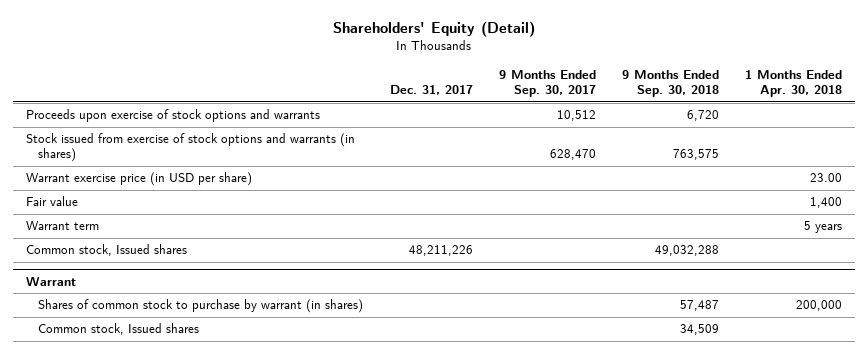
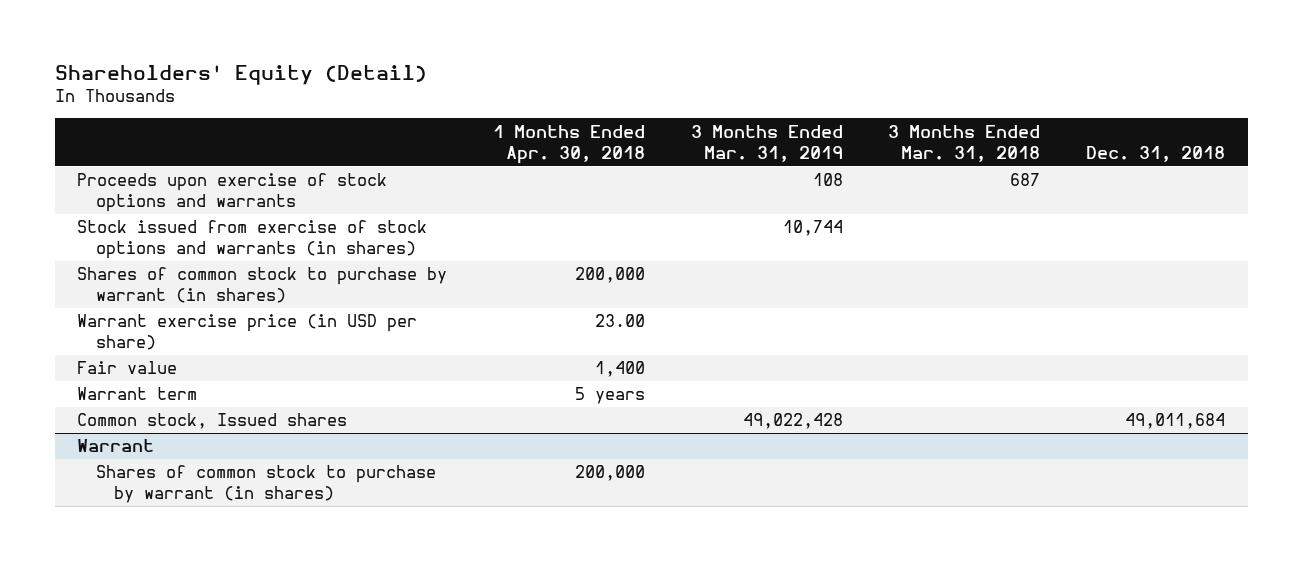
[389,85,473,96] Dec. 31, 2017 -> none
[498,69,596,98] 9 Months Ended Sep. 30, 2017 -> none
[621,69,719,98] 9 Months Ended Sep. 30, 2018 -> none
none -> [690,124,843,162] 3 Months Ended Mar. 31, 2019
none -> [888,124,1041,162] 3 Months Ended Mar. 31, 2018
none -> [1086,145,1226,162] Dec. 31, 2018
none -> [77,267,448,304] Shares of common stock to purchase by warrant (in shares)
[38,323,200,336] Common stock, Issued shares -> none

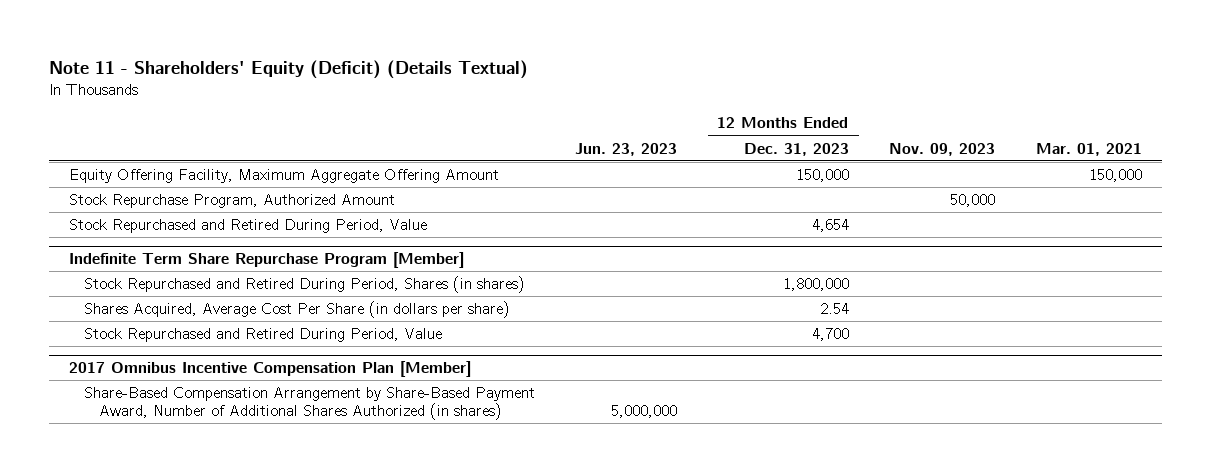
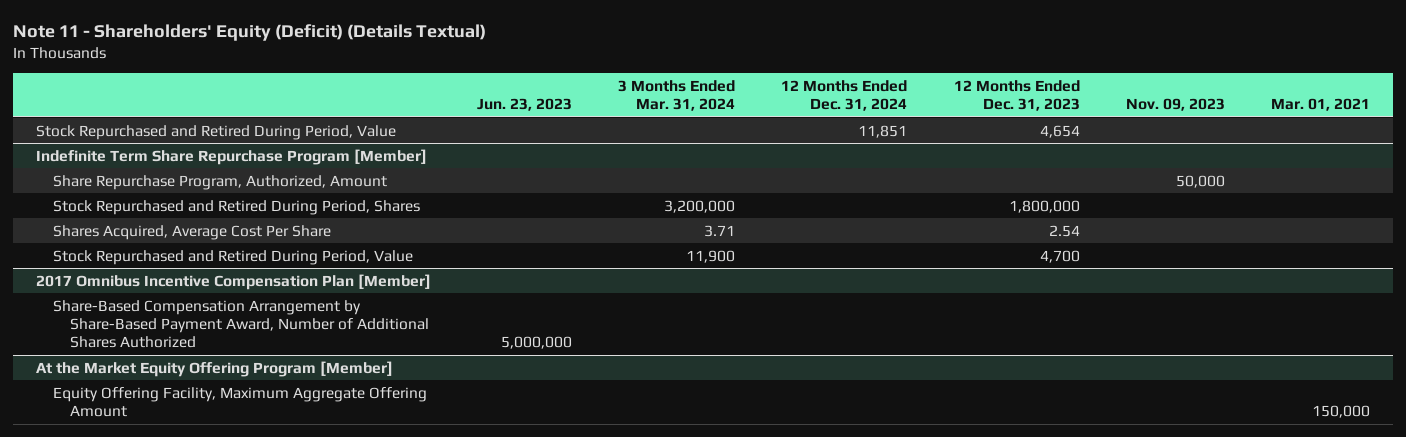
none -> [618,79,736,112] 3 Months Ended Mar. 31, 2024
none -> [781,79,908,112] 12 Months Ended Dec. 31, 2024
[69,169,500,184] Equity Offering Facility, Maximum Aggregate Offering Amount -> none
[69,194,396,209] Stock Repurchase Program, Authorized Amount -> none
none -> [52,174,387,190] Share Repurchase Program, Authorized, Amount
[83,276,525,294] Stock Repurchased and Retired During Period, Shares (in shares) -> [52,199,420,215] Stock Repurchased and Retired During Period, Shares
[83,301,510,319] Shares Acquired, Average Cost Per Share (in dollars per share) -> [52,224,331,240] Shares Acquired, Average Cost Per Share
[83,387,535,421] Share-Based Compensation Arrangement by Share-Based Payment Award, Number of Additional Shares Authorized (in shares) -> [52,299,429,349] Share-Based Compensation Arrangement by Share-Based Payment Award, Number of Additional Shares Authorized
none -> [35,360,393,377] At the Market Equity Offering Program [Member]
none -> [52,386,427,417] Equity Offering Facility, Maximum Aggregate Offering Amount

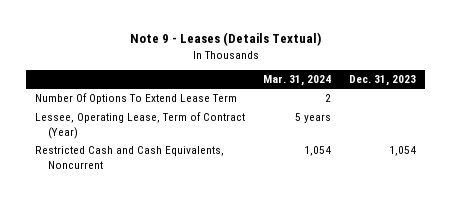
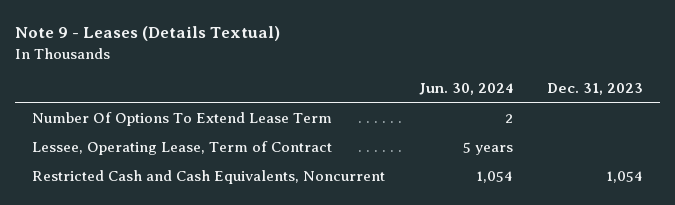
[263,75,332,87] Mar. 31, 2024 -> none
none -> [419,83,514,96] Jun. 30, 2024
[34,112,245,140] Lessee, Operating Lease, Term of Contract (Year) -> [32,140,333,155] Lessee, Operating Lease, Term of Contract

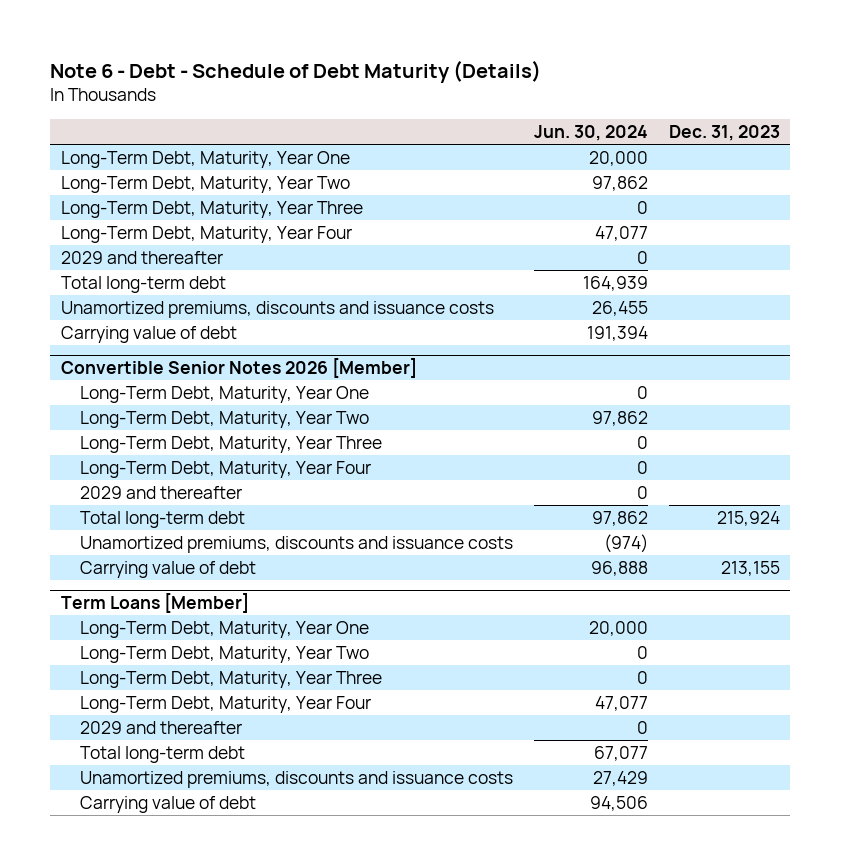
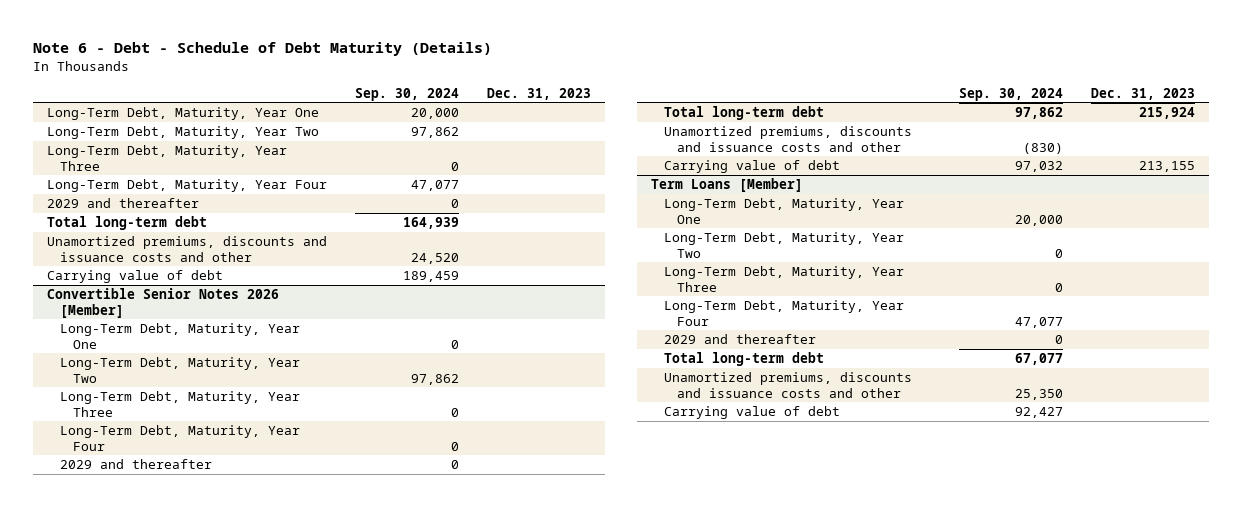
[533,124,648,141] Jun. 30, 2024 -> none
none -> [355,87,460,101] Sep. 30, 2024
[60,301,494,319] Unamortized premiums, discounts and issuance costs -> [47,236,328,262] Unamortized premiums, discounts and issuance costs and other
[79,536,513,554] Unamortized premiums, discounts and issuance costs -> [664,126,913,152] Unamortized premiums, discounts and issuance costs and other
[79,771,513,789] Unamortized premiums, discounts and issuance costs -> [664,372,913,398] Unamortized premiums, discounts and issuance costs and other

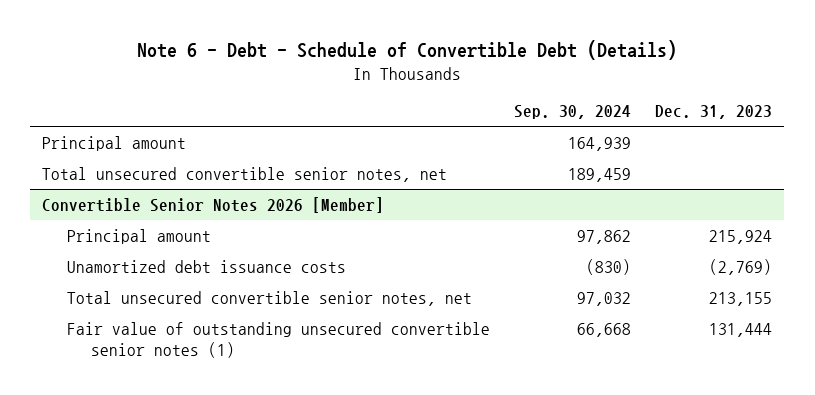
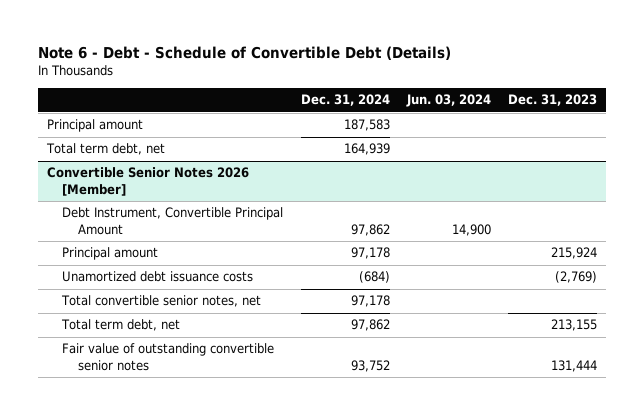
[513,105,631,120] Sep. 30, 2024 -> none
none -> [300,94,390,107] Dec. 31, 2024
none -> [405,94,491,108] Jun. 03, 2024
[42,166,448,182] Total unsecured convertible senior notes, net -> none
none -> [45,143,165,156] Total term debt, net
none -> [62,207,284,235] Debt Instrument, Convertible Principal Amount
none -> [61,295,262,308] Total convertible senior notes, net
[66,290,472,306] Total unsecured convertible senior notes, net -> [61,319,181,332] Total term debt, net
[66,321,490,359] Fair value of outstanding unsecured convertible senior notes (1) -> [62,343,275,371] Fair value of outstanding convertible senior notes

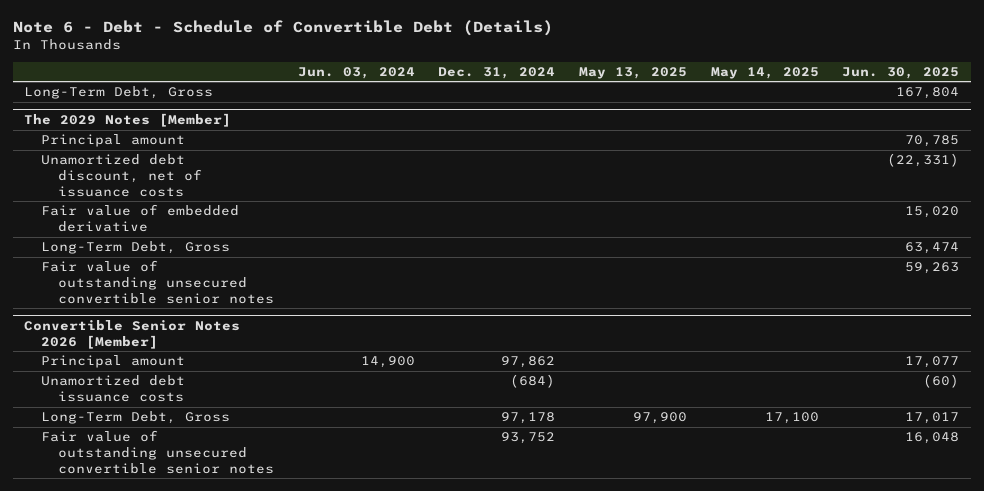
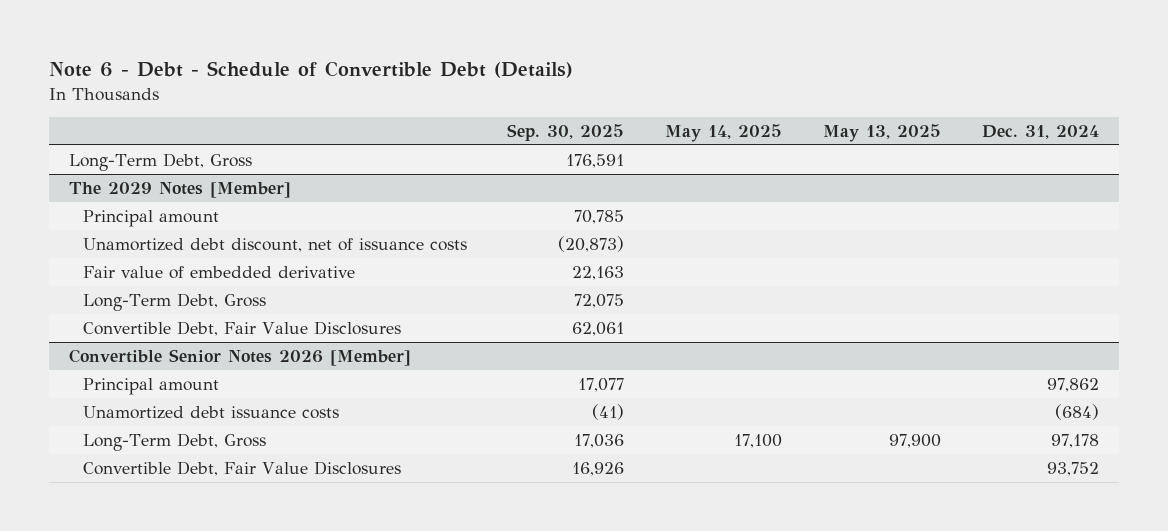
[297,66,415,79] Jun. 03, 2024 -> none
[842,66,960,79] Jun. 30, 2025 -> none
none -> [507,124,625,142] Sep. 30, 2025
[41,260,275,304] Fair value of outstanding unsecured convertible senior notes -> [82,320,401,336] Convertible Debt, Fair Value Disclosures
[41,430,275,474] Fair value of outstanding unsecured convertible senior notes -> [82,460,401,476] Convertible Debt, Fair Value Disclosures

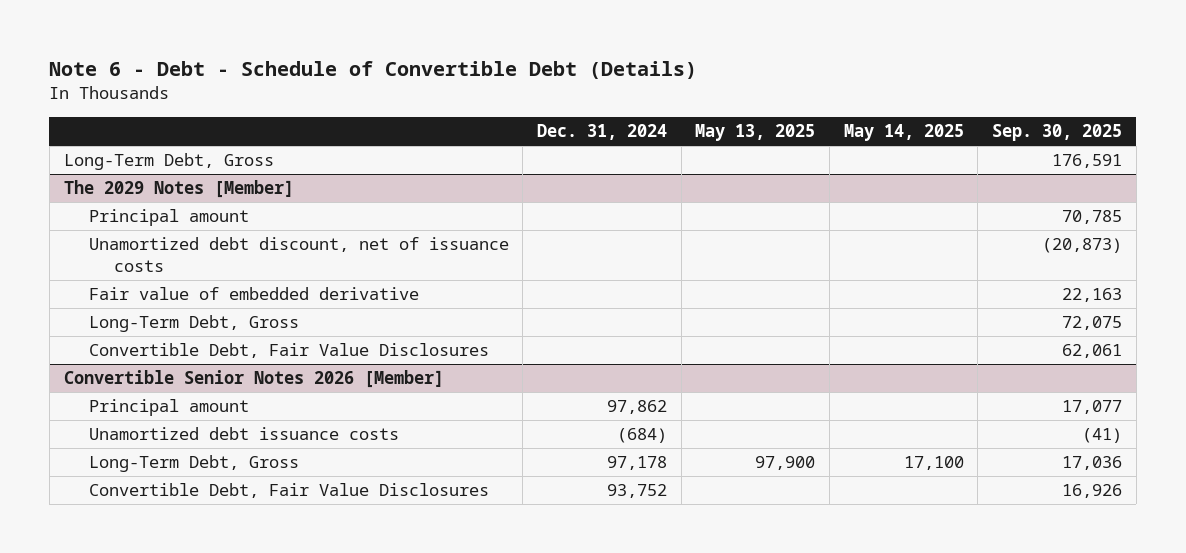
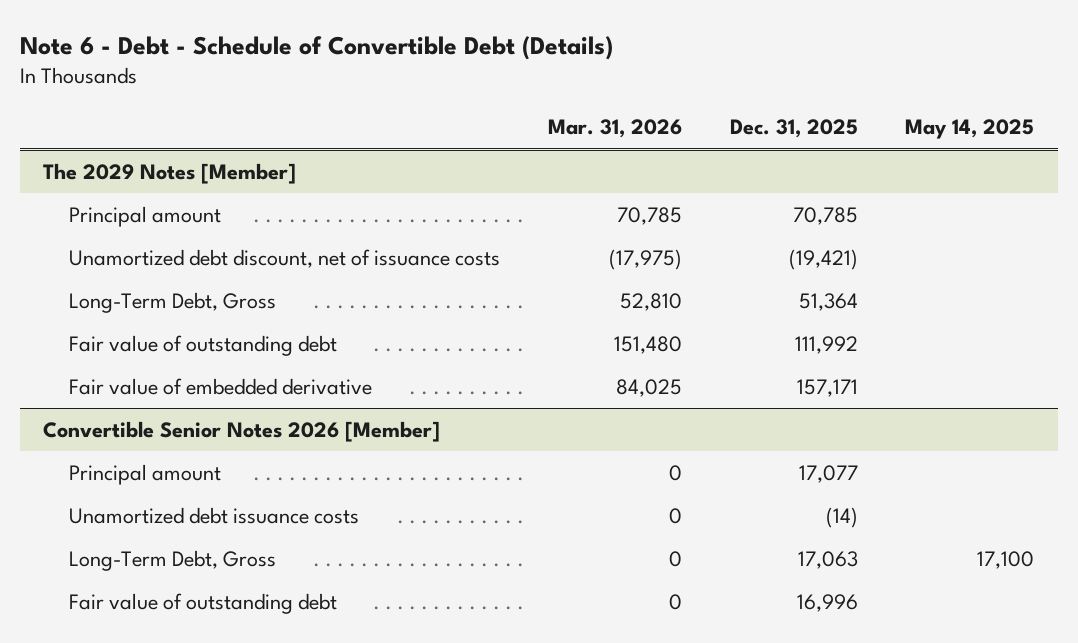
[536,124,667,141] Dec. 31, 2024 -> none
[695,124,816,142] May 13, 2025 -> none
[992,124,1123,142] Sep. 30, 2025 -> none
none -> [547,119,682,139] Mar. 31, 2026
none -> [729,119,858,139] Dec. 31, 2025
[63,153,274,171] Long-Term Debt, Gross -> none
[88,343,489,359] Convertible Debt, Fair Value Disclosures -> [68,334,337,356] Fair value of outstanding debt
[88,287,419,301] Fair value of embedded derivative -> [68,377,372,395] Fair value of embedded derivative
[88,483,489,499] Convertible Debt, Fair Value Disclosures -> [68,592,337,614] Fair value of outstanding debt

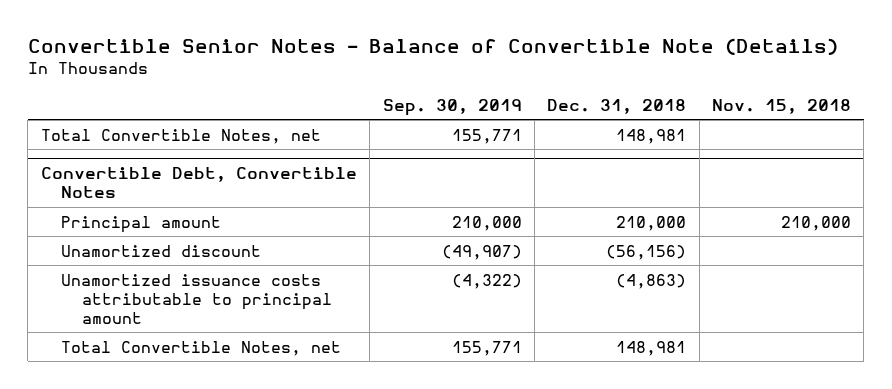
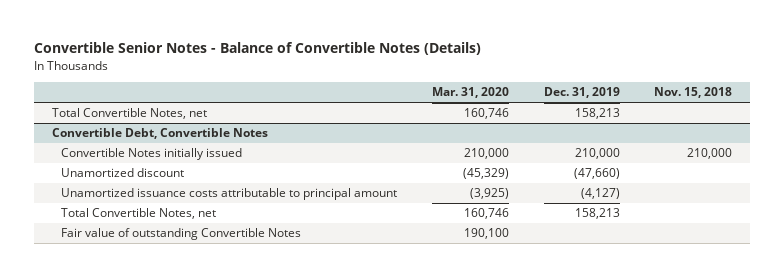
[27,37,838,55] Convertible Senior Notes - Balance of Convertible Note (Details) -> [34,42,482,56] Convertible Senior Notes - Balance of Convertible Notes (Details)
[382,98,522,116] Sep. 30, 2019 -> none
[547,98,687,114] Dec. 31, 2018 -> none
none -> [431,87,509,99] Mar. 31, 2020
none -> [543,87,620,99] Dec. 31, 2019
[61,215,222,233] Principal amount -> [60,148,242,161] Convertible Notes initially issued
none -> [60,228,301,241] Fair value of outstanding Convertible Notes

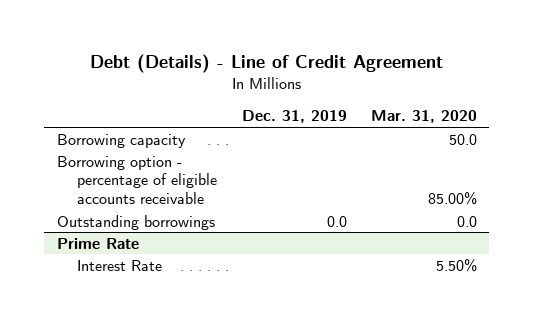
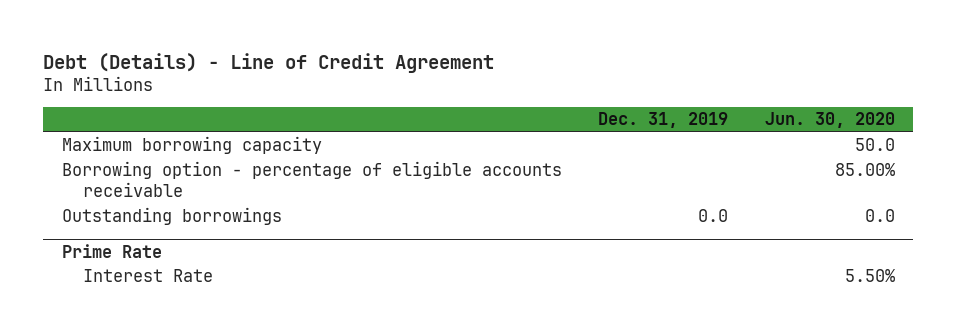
[371,110,478,124] Mar. 31, 2020 -> none
none -> [764,112,895,129] Jun. 30, 2020
[56,133,186,148] Borrowing capacity -> [61,136,322,155] Maximum borrowing capacity

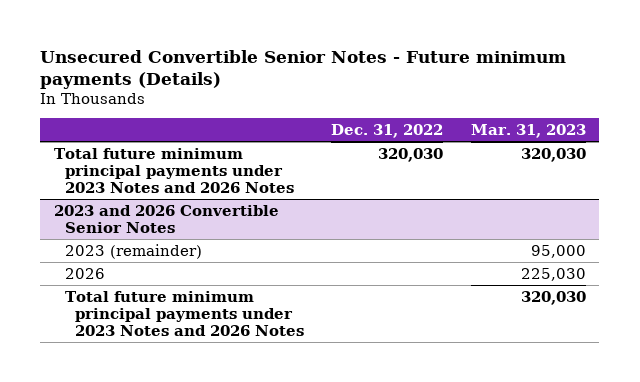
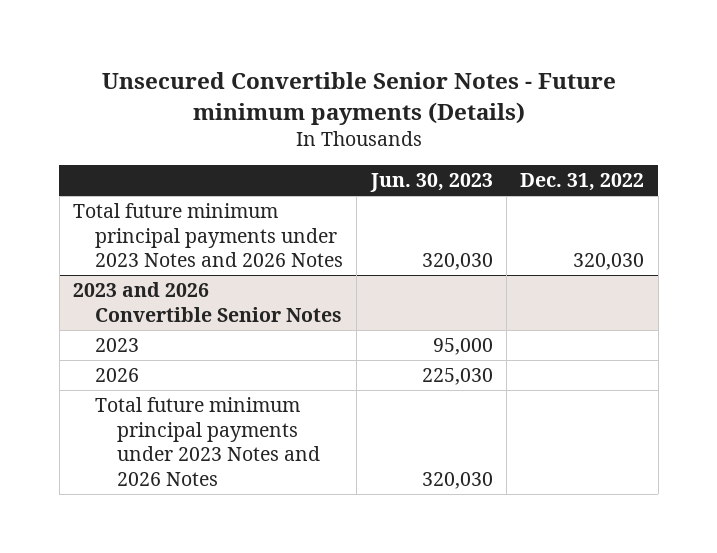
[470,123,586,138] Mar. 31, 2023 -> none
none -> [369,173,493,193] Jun. 30, 2023
[64,243,202,259] 2023 (remainder) -> [94,338,139,353] 2023

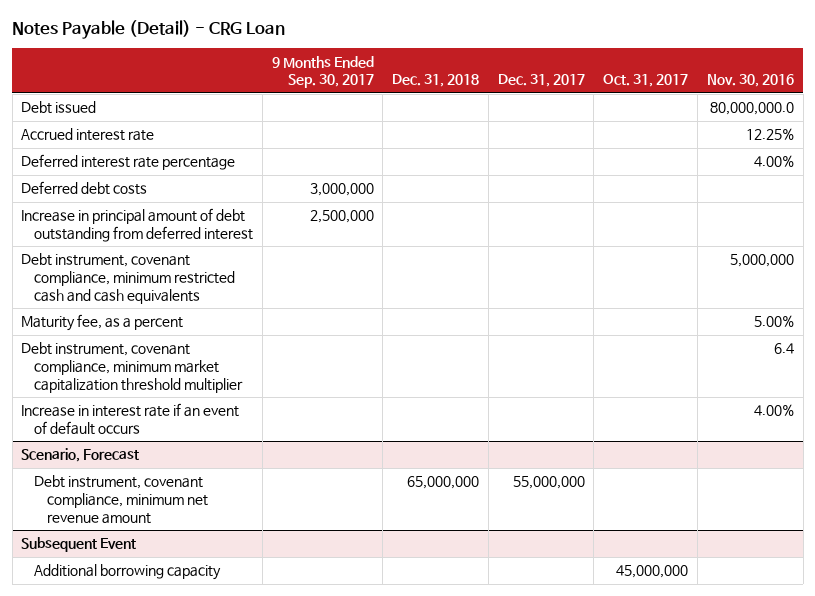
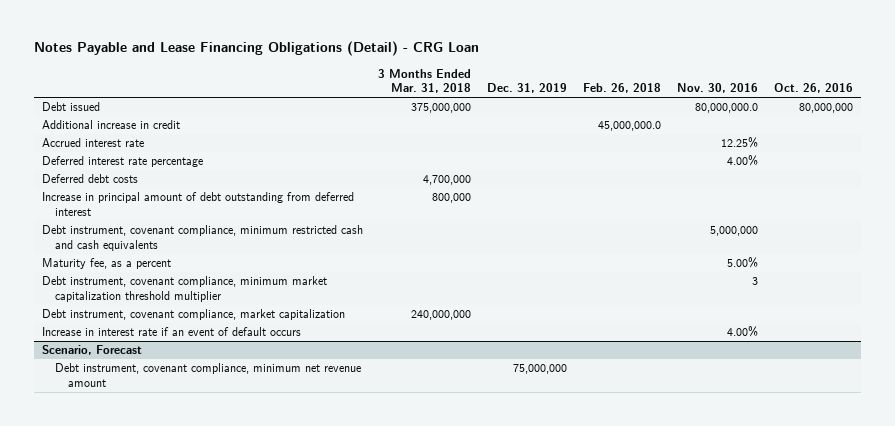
[12,20,286,40] Notes Payable (Detail) - CRG Loan -> [33,41,479,57] Notes Payable and Lease Financing Obligations (Detail) - CRG Loan
[271,55,374,89] 9 Months Ended Sep. 30, 2017 -> none
[392,74,480,88] Dec. 31, 2018 -> none
[497,74,585,88] Dec. 31, 2017 -> none
[603,74,689,88] Oct. 31, 2017 -> none
none -> [378,68,472,94] 3 Months Ended Mar. 31, 2018
none -> [487,83,568,94] Dec. 31, 2019
none -> [583,83,662,94] Feb. 26, 2018
none -> [774,83,854,94] Oct. 26, 2016
none -> [41,120,180,130] Additional increase in credit
[773,343,794,355] 6.4 -> [752,277,759,286] 3
none -> [41,309,345,321] Debt instrument, covenant compliance, market capitalization
[21,537,137,553] Subsequent Event -> none
[34,564,222,581] Additional borrowing capacity -> none

